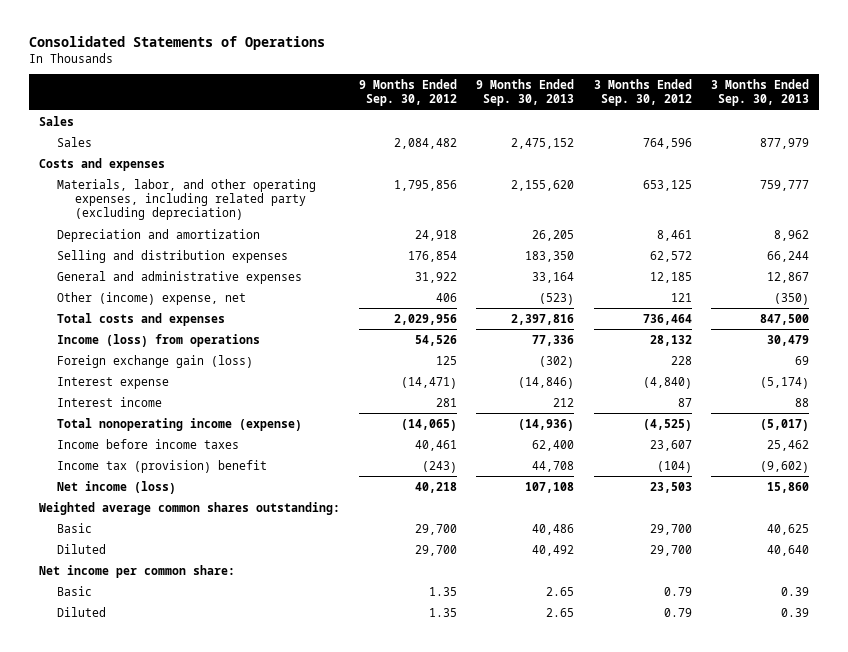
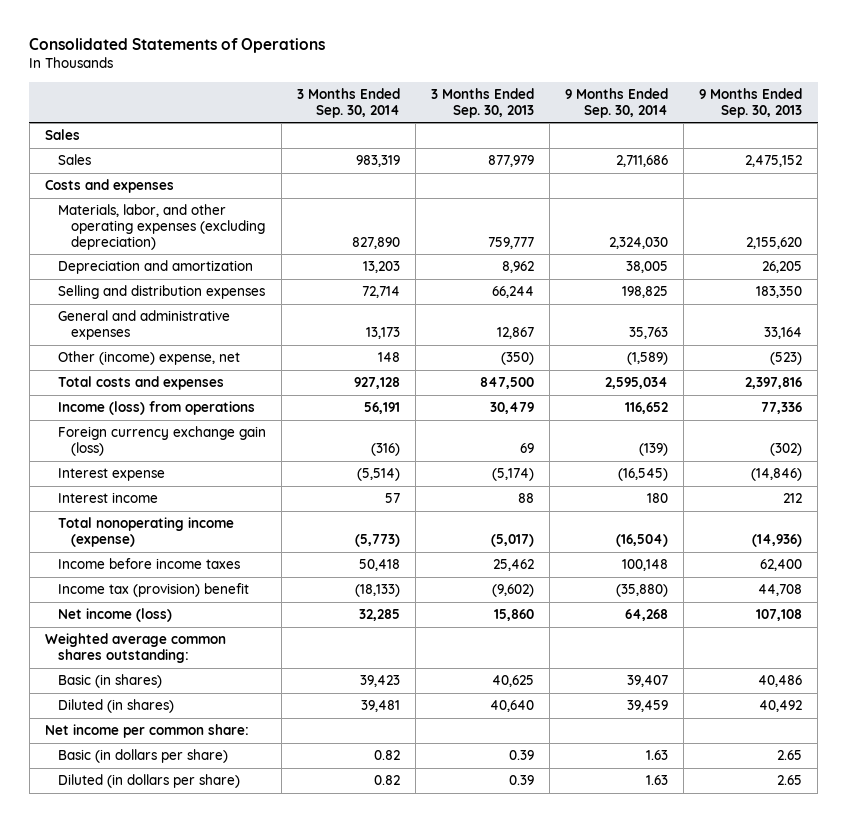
[359,78,458,107] 9 Months Ended Sep. 30, 2012 -> none
[593,78,692,107] 3 Months Ended Sep. 30, 2012 -> none
none -> [296,88,400,118] 3 Months Ended Sep. 30, 2014
none -> [565,88,669,118] 9 Months Ended Sep. 30, 2014
[56,178,316,221] Materials, labor, and other operating expenses, including related party (excluding depreciation) -> [57,204,265,250] Materials, labor, and other operating expenses (excluding depreciation)
[56,354,253,368] Foreign exchange gain (loss) -> [57,426,266,456] Foreign currency exchange gain (loss)
[56,522,92,533] Basic -> [57,674,162,689] Basic (in shares)
[56,543,106,554] Diluted -> [57,699,174,714] Diluted (in shares)
[56,585,92,596] Basic -> [57,749,228,764] Basic (in dollars per share)
[56,606,106,617] Diluted -> [57,774,240,789] Diluted (in dollars per share)

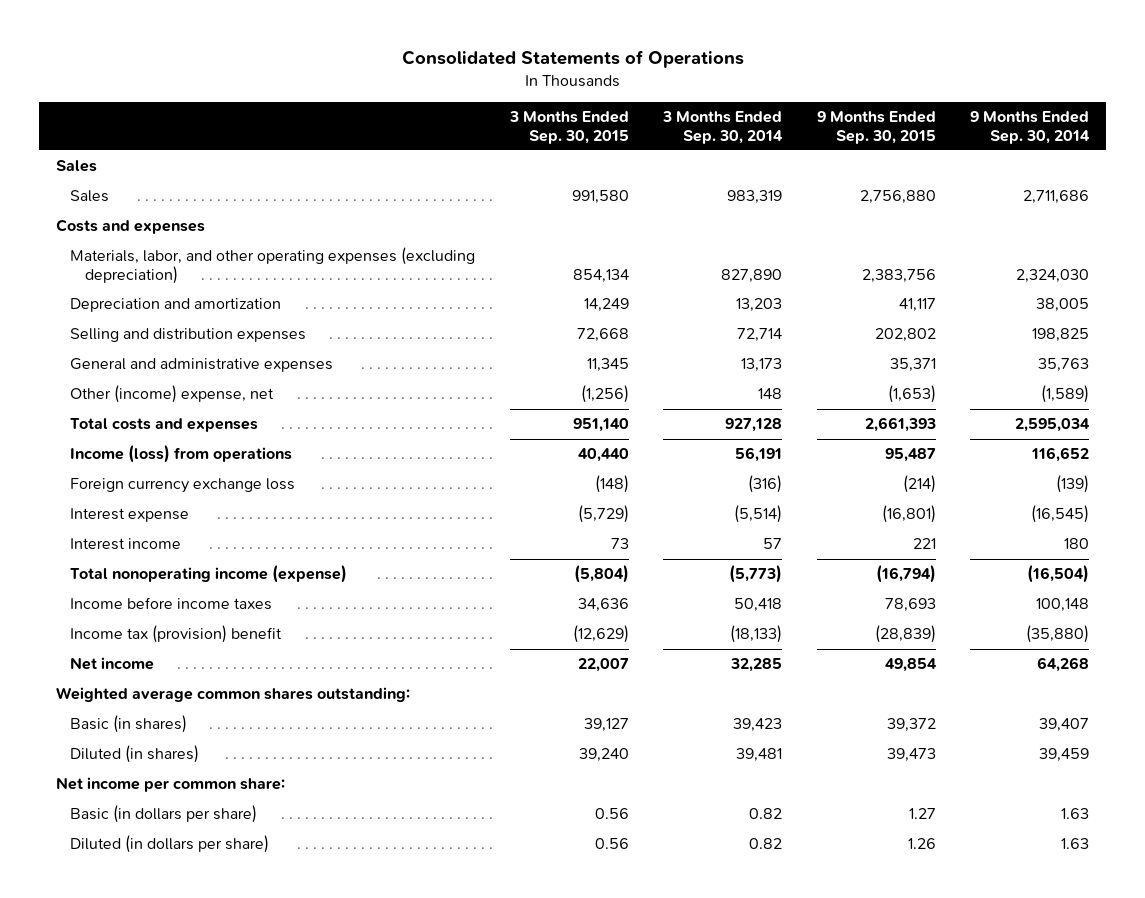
[431,88,535,118] 3 Months Ended Sep. 30, 2013 -> none
[699,88,803,118] 9 Months Ended Sep. 30, 2013 -> none
none -> [508,110,629,144] 3 Months Ended Sep. 30, 2015
none -> [816,110,936,144] 9 Months Ended Sep. 30, 2015
[57,426,266,456] Foreign currency exchange gain (loss) -> [70,478,296,494] Foreign currency exchange loss
[57,608,172,623] Net income (loss) -> [70,657,155,671] Net income

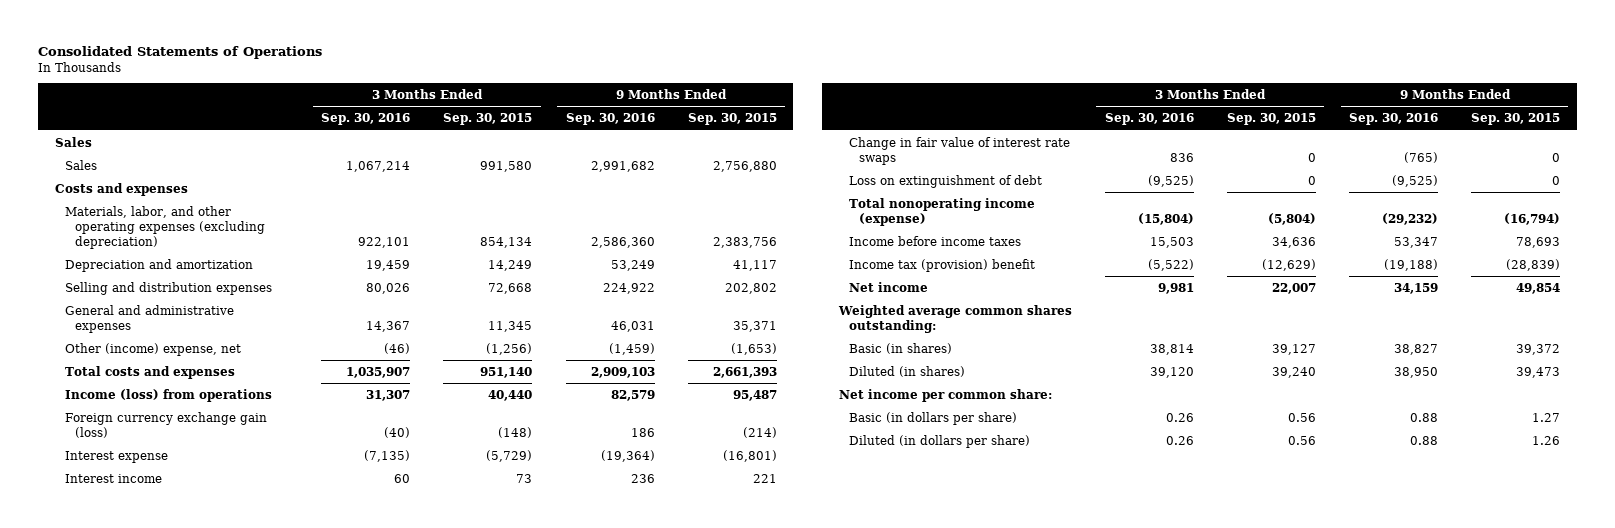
[662,110,784,144] 3 Months Ended Sep. 30, 2014 -> none
[970,110,1091,144] 9 Months Ended Sep. 30, 2014 -> none
none -> [321,113,411,126] Sep. 30, 2016
none -> [565,113,655,126] Sep. 30, 2016
[70,478,296,494] Foreign currency exchange loss -> [65,411,268,438] Foreign currency exchange gain (loss)
none -> [848,136,1070,165] Change in fair value of interest rate swaps
none -> [848,174,1042,188] Loss on extinguishment of debt

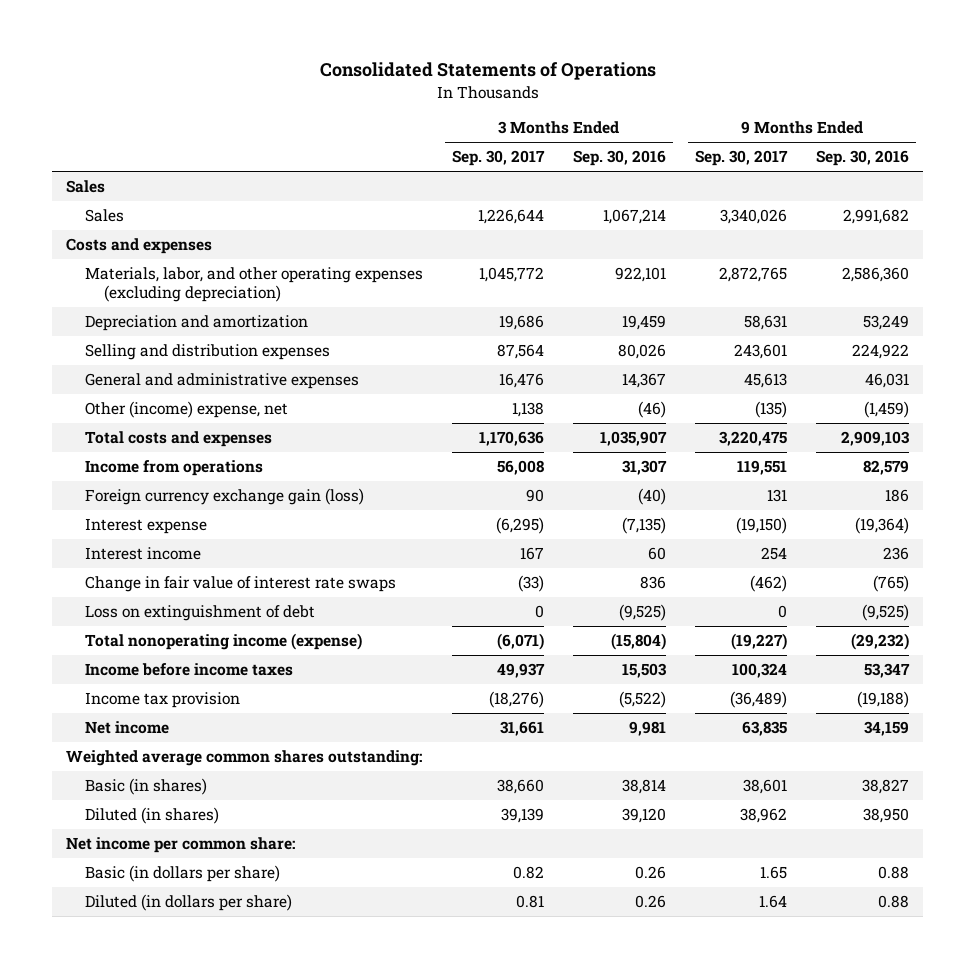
[443,113,533,126] Sep. 30, 2015 -> none
[687,113,777,126] Sep. 30, 2015 -> none
none -> [452,150,546,167] Sep. 30, 2017
none -> [694,150,788,167] Sep. 30, 2017
[65,388,273,402] Income (loss) from operations -> [85,460,264,477] Income from operations
[848,258,1035,272] Income tax (provision) benefit -> [85,692,241,709] Income tax provision

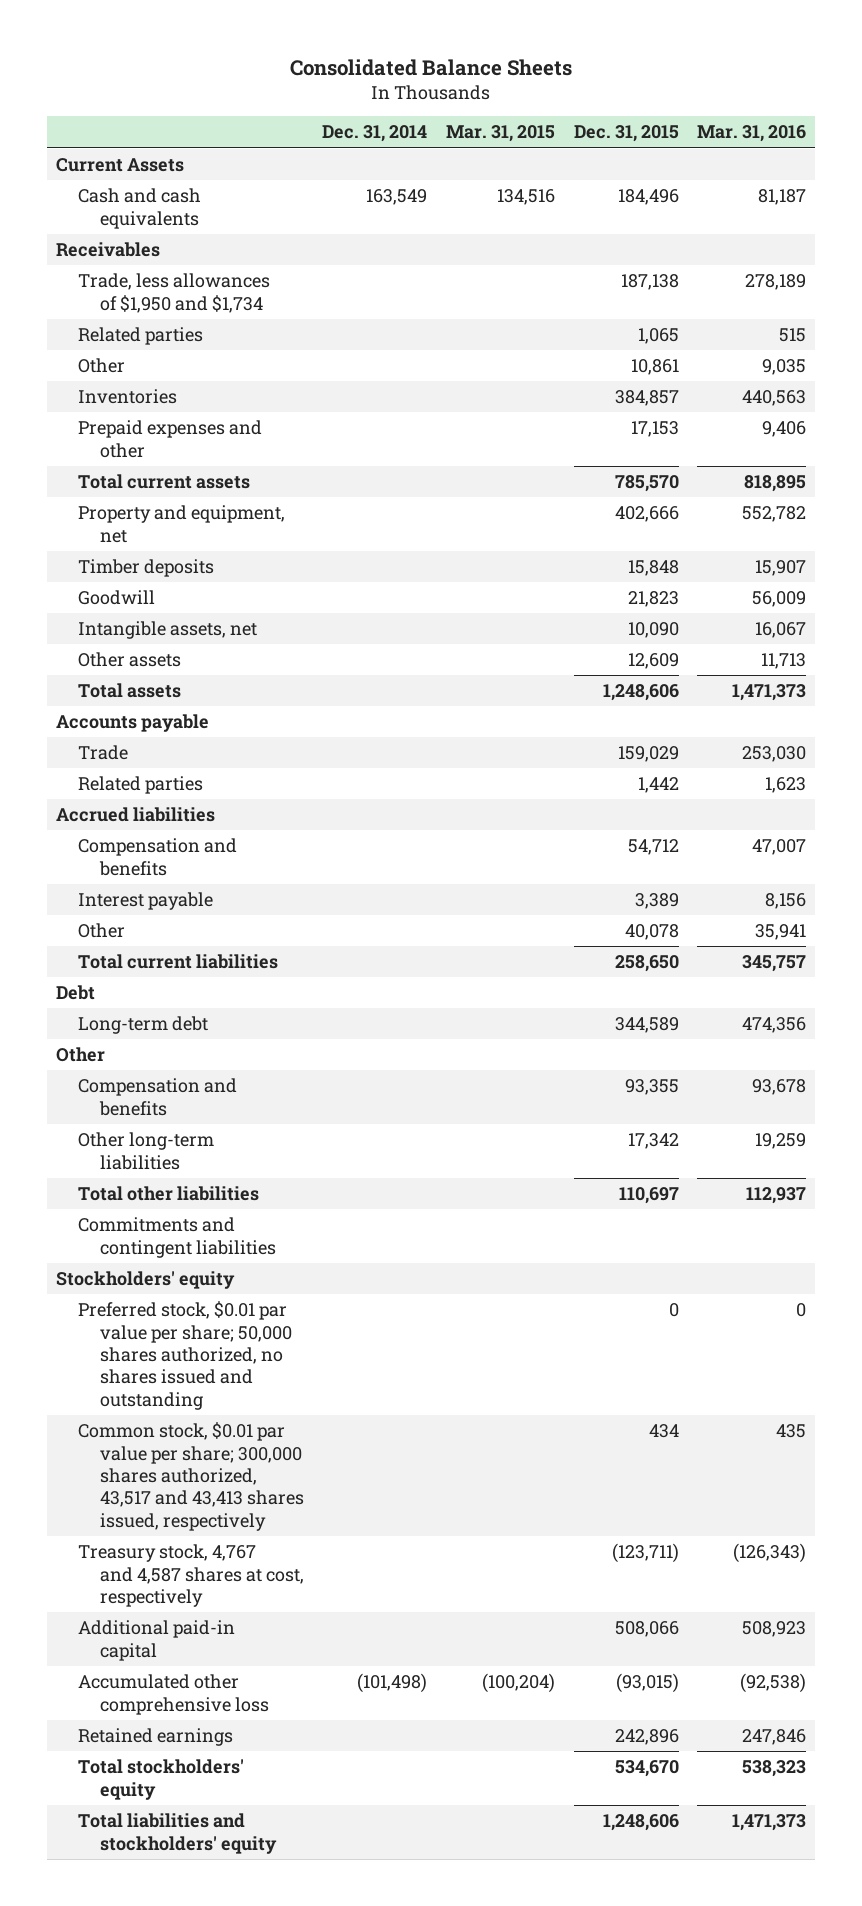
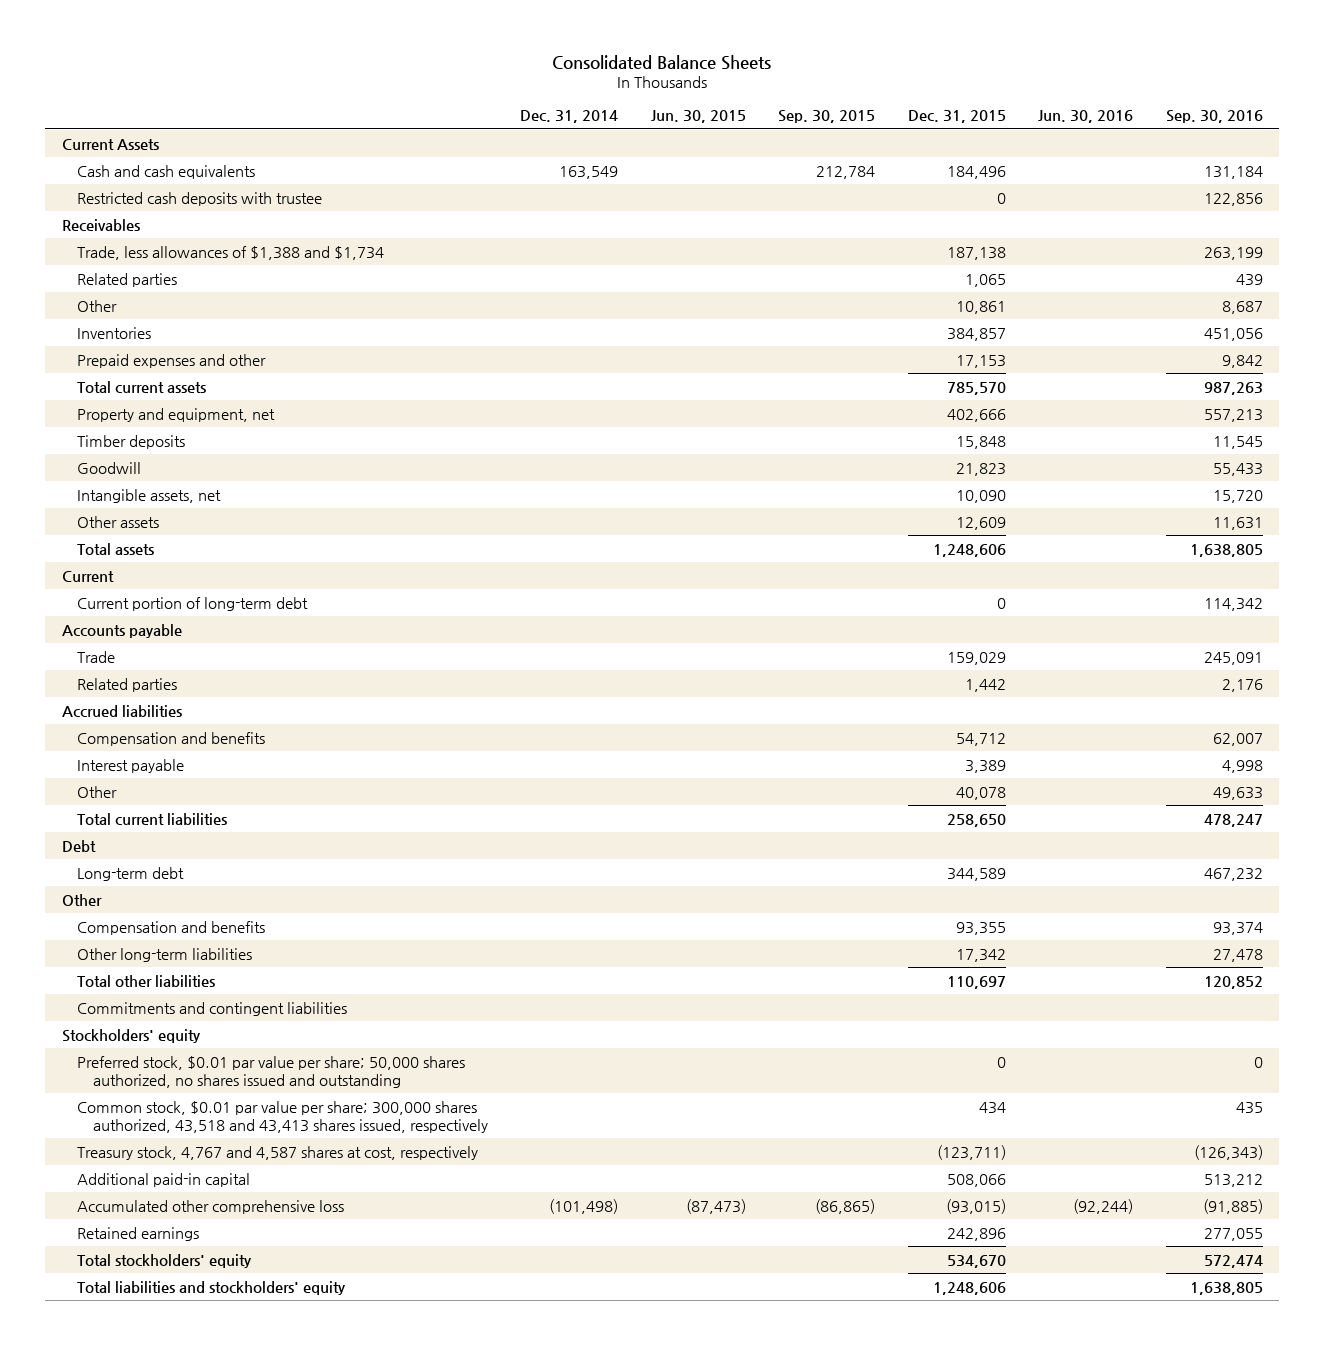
[446,125,556,143] Mar. 31, 2015 -> none
[697,125,807,143] Mar. 31, 2016 -> none
none -> [650,110,746,124] Jun. 30, 2015
none -> [778,110,876,124] Sep. 30, 2015
none -> [1038,110,1134,124] Jun. 30, 2016
none -> [1165,110,1263,124] Sep. 30, 2016
none -> [77,191,323,206] Restricted cash deposits with trustee
[78,273,271,313] Trade, less allowances of $1,950 and $1,734 -> [77,245,385,260] Trade, less allowances of $1,388 and $1,734
none -> [61,570,114,582] Current
none -> [77,596,309,611] Current portion of long-term debt
[78,1422,304,1531] Common stock, $0.01 par value per share; 300,000 shares authorized, 43,517 and 43,413 shares issued, respectively -> [77,1100,488,1133] Common stock, $0.01 par value per share; 300,000 shares authorized, 43,518 and 43,413 shares issued, respectively

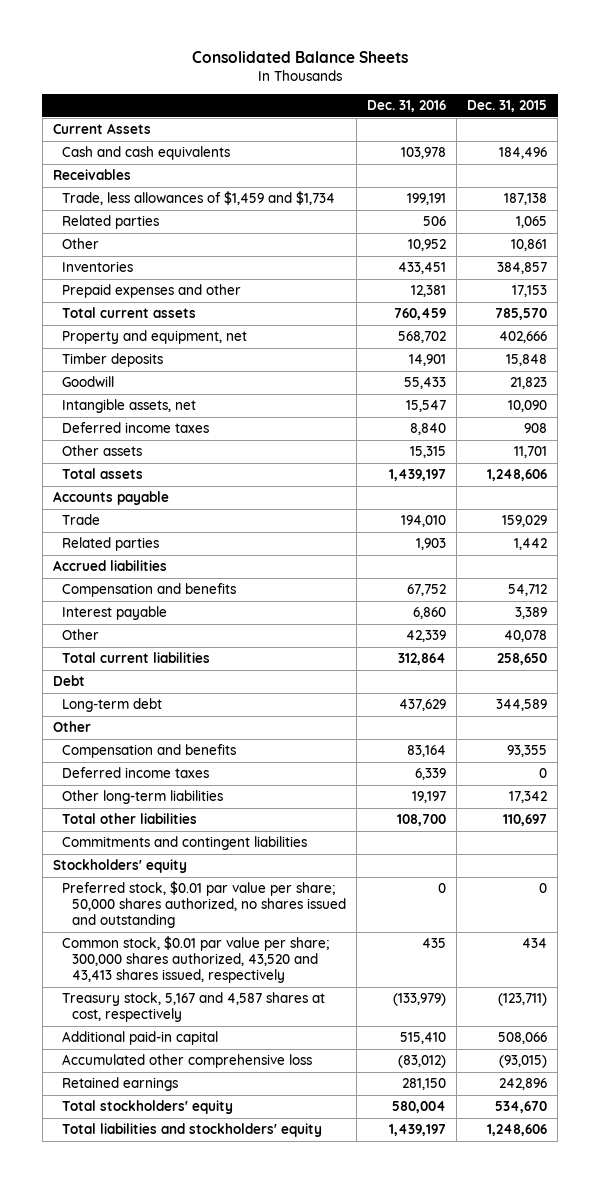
[520,110,619,124] Dec. 31, 2014 -> none
[650,110,746,124] Jun. 30, 2015 -> none
[778,110,876,124] Sep. 30, 2015 -> none
[1038,110,1134,124] Jun. 30, 2016 -> none
[1165,110,1263,124] Sep. 30, 2016 -> none
none -> [367,100,447,113] Dec. 31, 2016
[77,191,323,206] Restricted cash deposits with trustee -> none
[77,245,385,260] Trade, less allowances of $1,388 and $1,734 -> [62,191,336,206] Trade, less allowances of $1,459 and $1,734
none -> [62,422,210,434] Deferred income taxes
[955,516,1006,530] 12,609 -> [514,446,548,459] 11,701
[61,570,114,582] Current -> none
[77,596,309,611] Current portion of long-term debt -> none
none -> [62,767,210,779] Deferred income taxes
[77,1100,488,1133] Common stock, $0.01 par value per share; 300,000 shares authorized, 43,518 and 43,413 shares issued, respectively -> [62,936,330,984] Common stock, $0.01 par value per share; 300,000 shares authorized, 43,520 and 43,413 shares issued, respectively
[77,1145,479,1160] Treasury stock, 4,767 and 4,587 shares at cost, respectively -> [62,992,326,1023] Treasury stock, 5,167 and 4,587 shares at cost, respectively

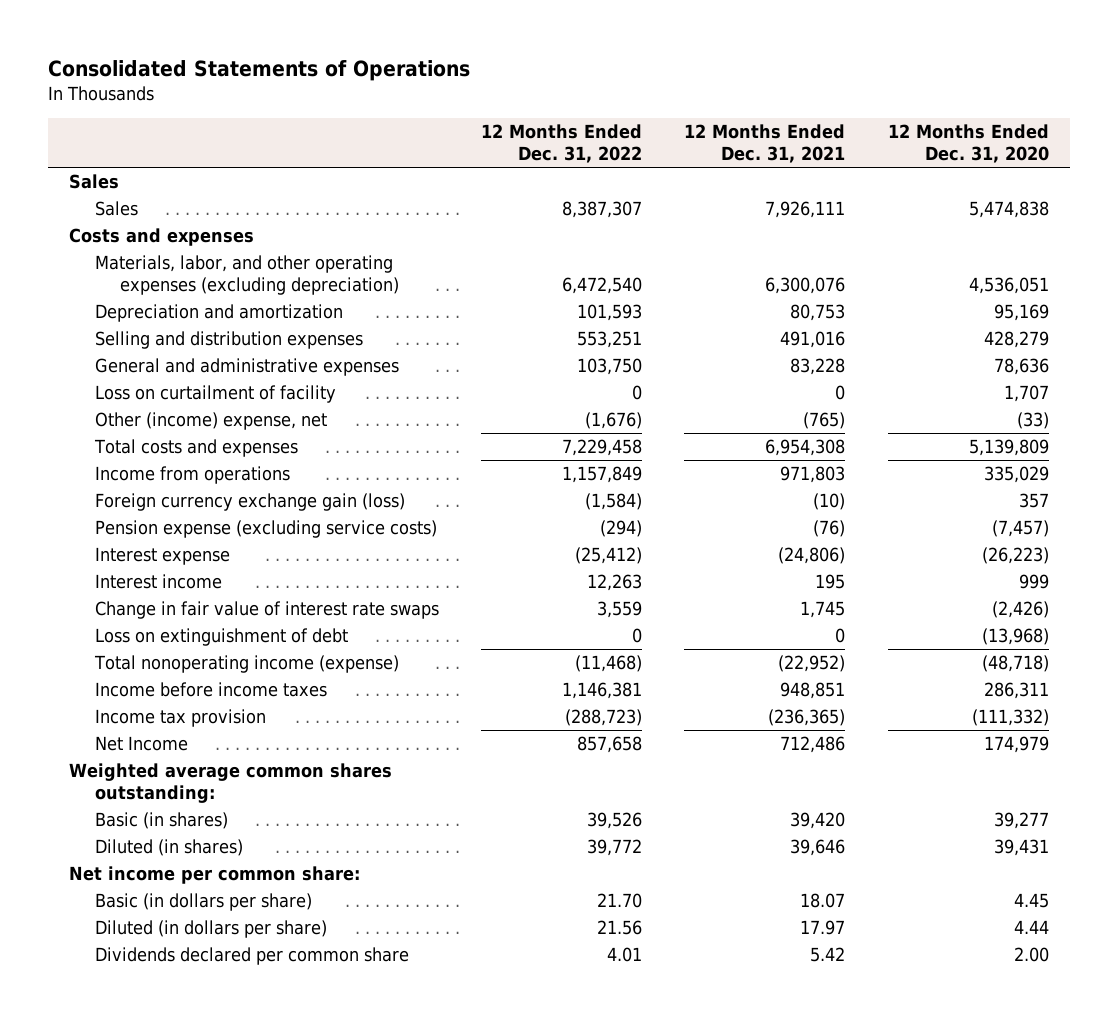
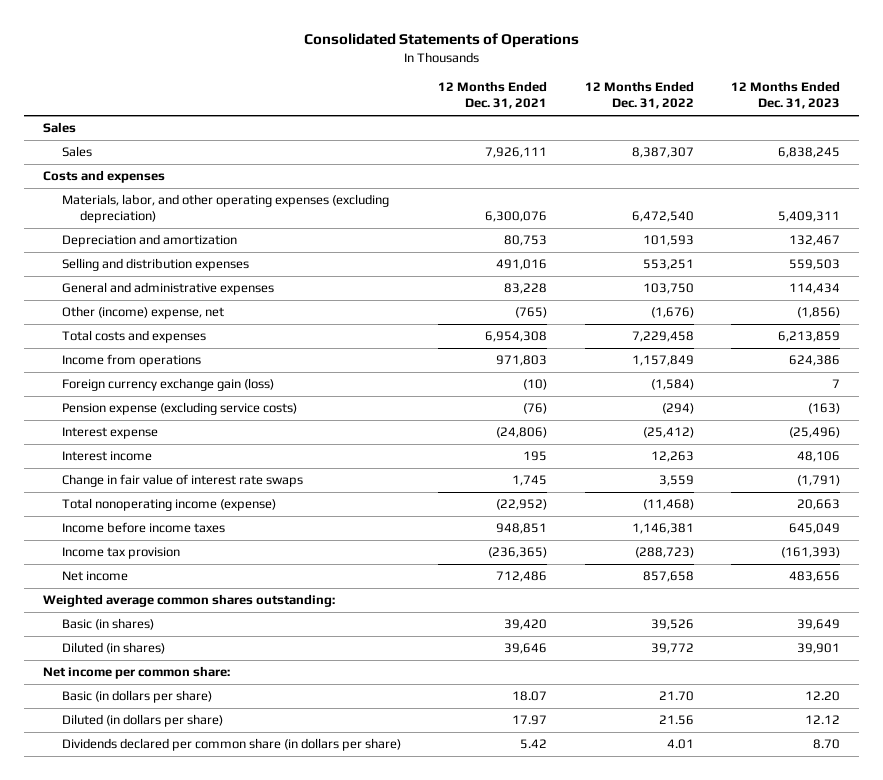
[887,123,1049,164] 12 Months Ended Dec. 31, 2020 -> none
none -> [731,81,841,110] 12 Months Ended Dec. 31, 2023
[94,385,336,404] Loss on curtailment of facility -> none
[94,628,348,647] Loss on extinguishment of debt -> none
[94,736,188,752] Net Income -> [61,571,128,582] Net income
[94,947,409,966] Dividends declared per common share -> [61,738,401,752] Dividends declared per common share (in dollars per share)

